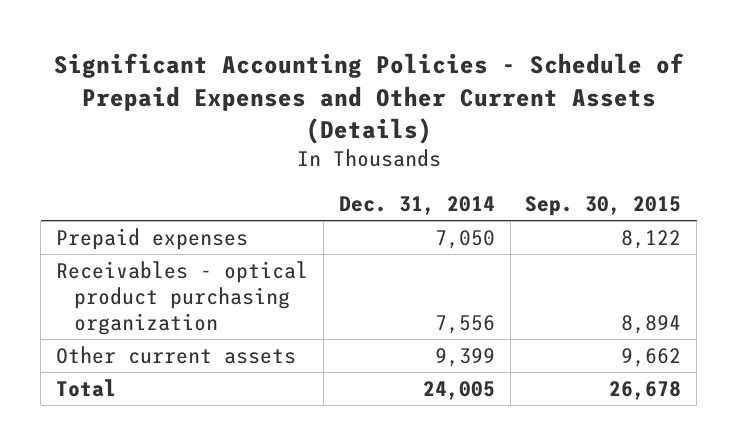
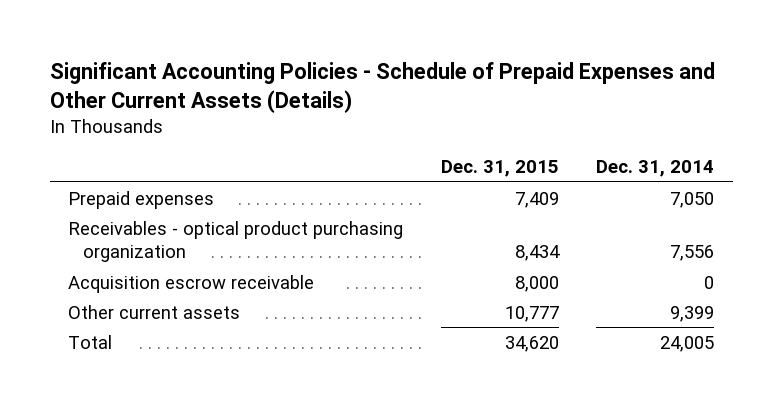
[525,196,682,217] Sep. 30, 2015 -> none
none -> [440,160,559,178] Dec. 31, 2015
none -> [68,274,315,293] Acquisition escrow receivable

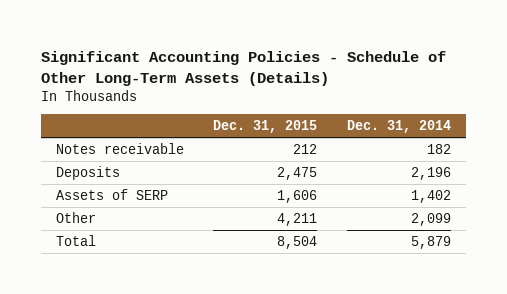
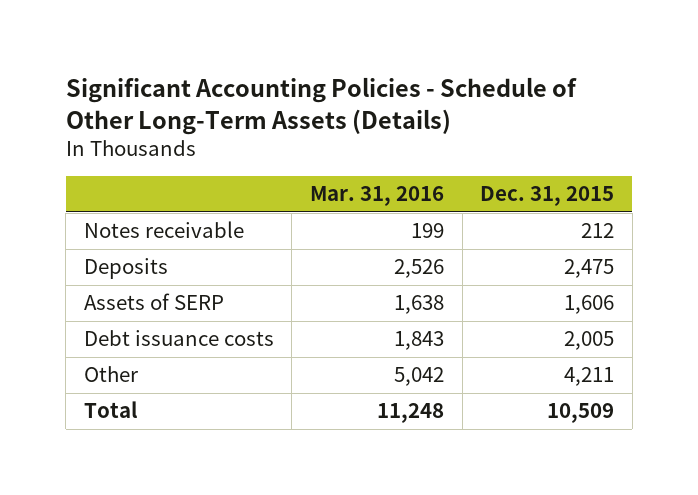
[347,120,452,134] Dec. 31, 2014 -> none
none -> [309,186,444,207] Mar. 31, 2016
none -> [83,330,274,347] Debt issuance costs
[277,235,318,249] 8,504 -> [547,403,615,424] 10,509

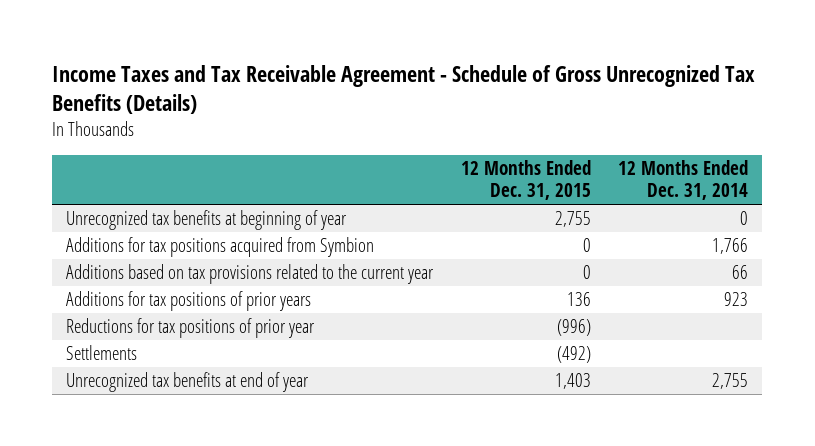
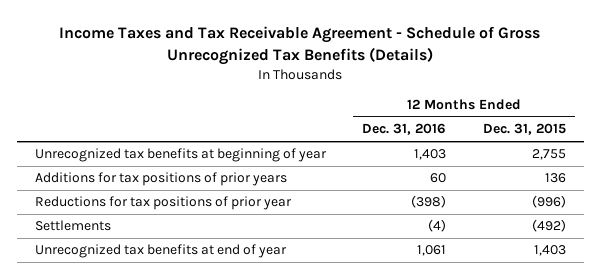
[618,160,749,201] 12 Months Ended Dec. 31, 2014 -> none
none -> [362,123,447,136] Dec. 31, 2016
[66,237,375,258] Additions for tax positions acquired from Symbion -> none
[66,264,435,285] Additions based on tax provisions related to the current year -> none

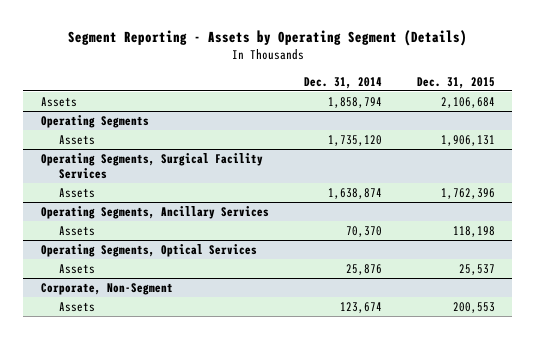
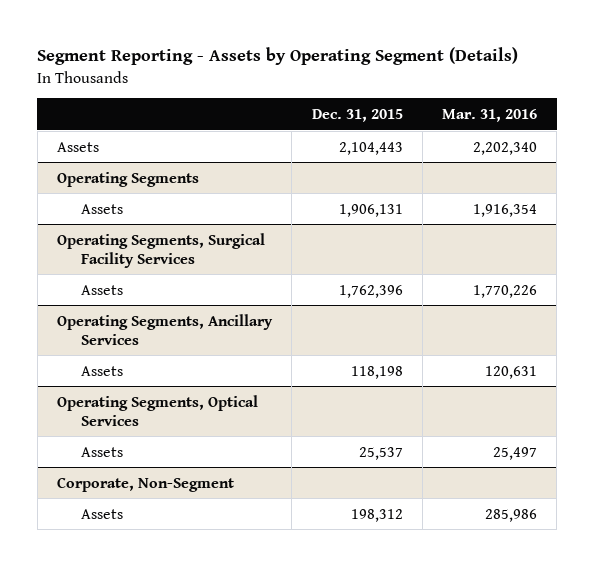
[303,76,382,89] Dec. 31, 2014 -> none
none -> [442,108,538,122] Mar. 31, 2016
[440,96,495,108] 2,106,684 -> [338,141,403,155] 2,104,443
[452,301,495,313] 200,553 -> [350,508,403,522] 198,312

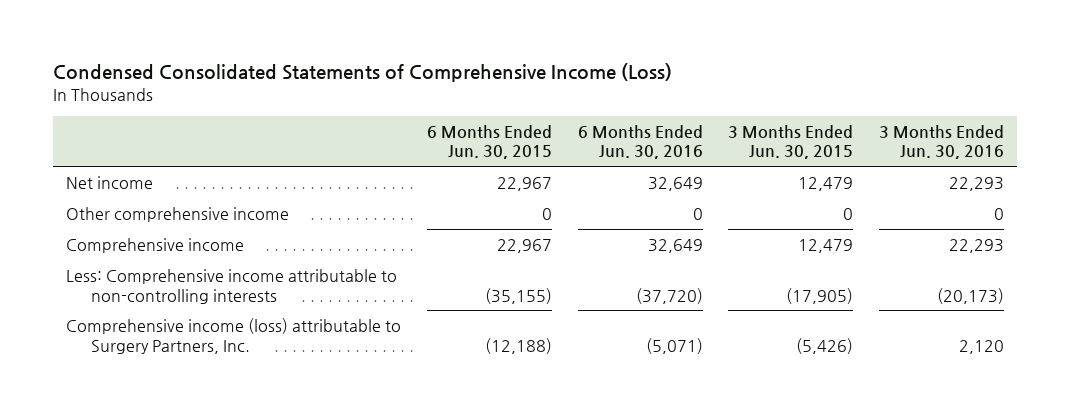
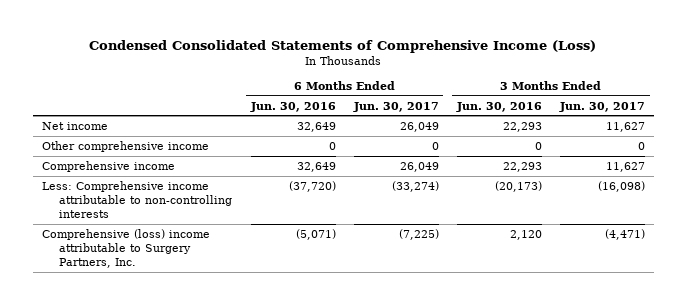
[426,124,552,160] 6 Months Ended Jun. 30, 2015 -> none
[728,124,854,160] 3 Months Ended Jun. 30, 2015 -> none
none -> [352,101,439,112] Jun. 30, 2017
none -> [559,101,646,112] Jun. 30, 2017
[66,317,402,354] Comprehensive income (loss) attributable to Surgery Partners, Inc. -> [41,228,210,269] Comprehensive (loss) income attributable to Surgery Partners, Inc.

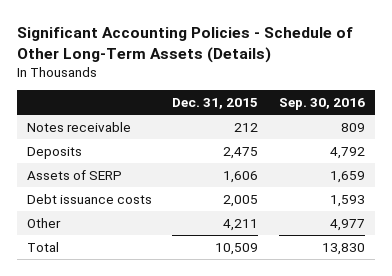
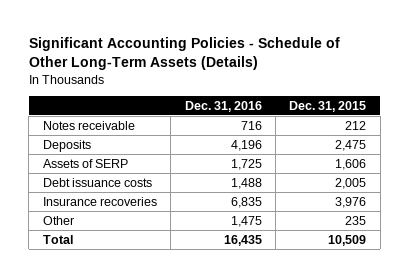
[278,97,365,110] Sep. 30, 2016 -> none
none -> [184,100,262,112] Dec. 31, 2016
none -> [42,196,157,206] Insurance recoveries
[223,218,259,231] 4,211 -> [345,215,367,225] 235

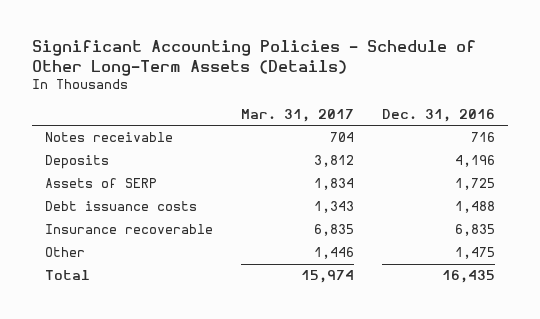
[289,100,367,112] Dec. 31, 2015 -> none
none -> [240,108,354,122] Mar. 31, 2017
[42,196,157,206] Insurance recoveries -> [45,224,214,235] Insurance recoverable

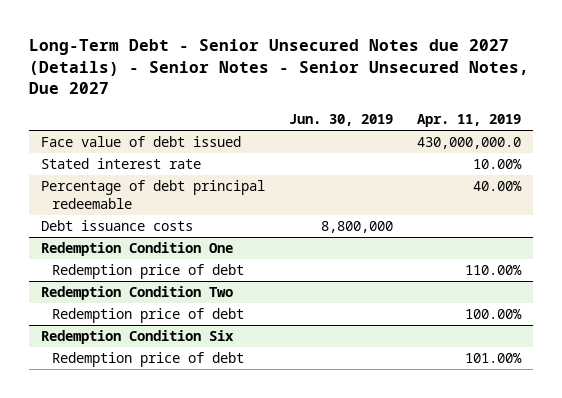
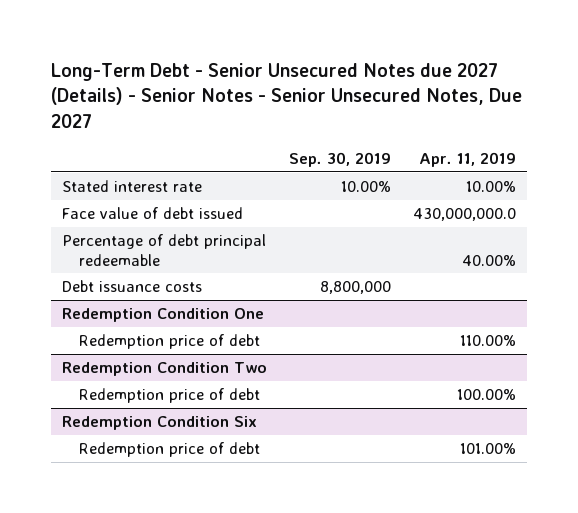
[288,114,393,127] Jun. 30, 2019 -> none
none -> [289,151,392,167] Sep. 30, 2019
[41,136,242,148] Face value of debt issued -> [61,207,243,220] Face value of debt issued

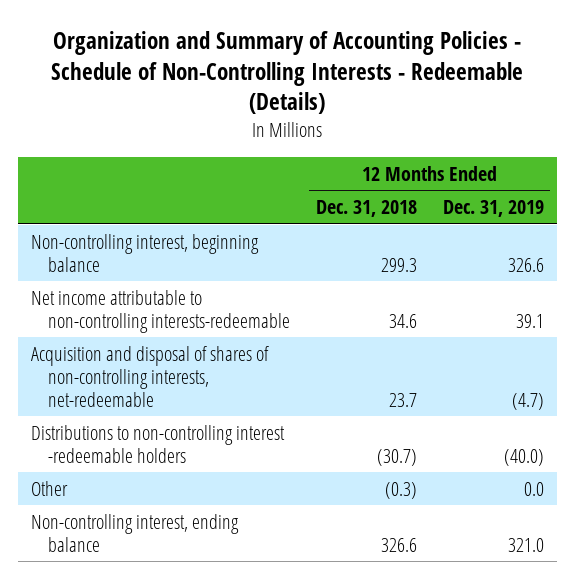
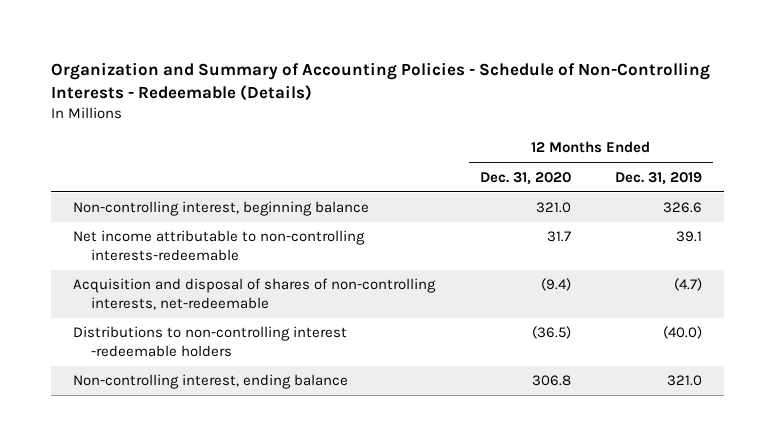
[315,199,417,217] Dec. 31, 2018 -> none
none -> [479,171,571,185] Dec. 31, 2020
[31,480,69,496] Other -> none

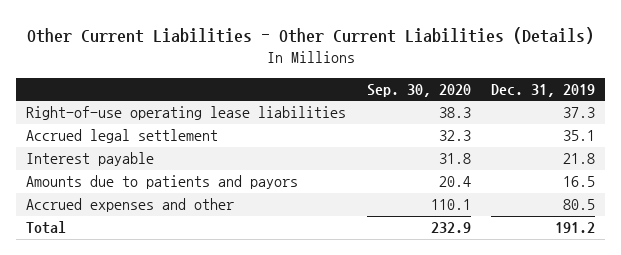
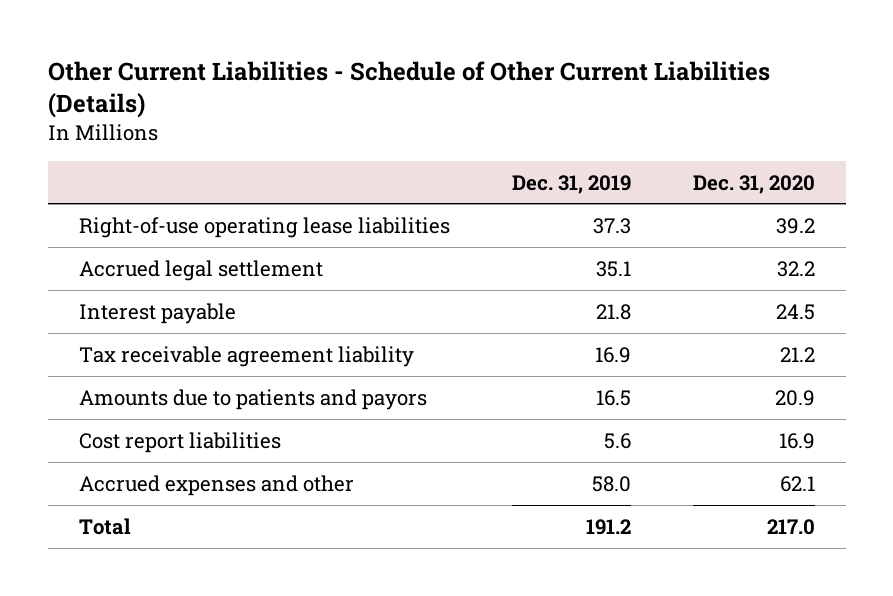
[26,26,594,44] Other Current Liabilities - Other Current Liabilities (Details) -> [47,60,770,118] Other Current Liabilities - Schedule of Other Current Liabilities (Details)
[366,83,471,97] Sep. 30, 2020 -> none
none -> [692,174,815,194] Dec. 31, 2020
none -> [78,345,414,367] Tax receivable agreement liability
none -> [78,431,281,453] Cost report liabilities
[562,199,595,211] 80.5 -> [591,475,631,492] 58.0

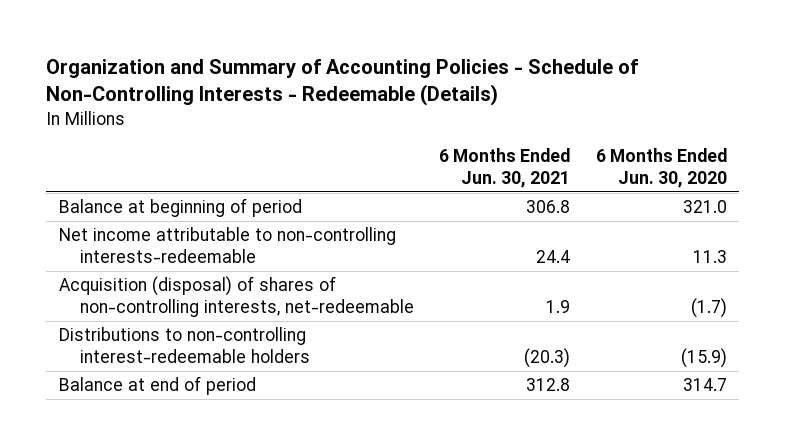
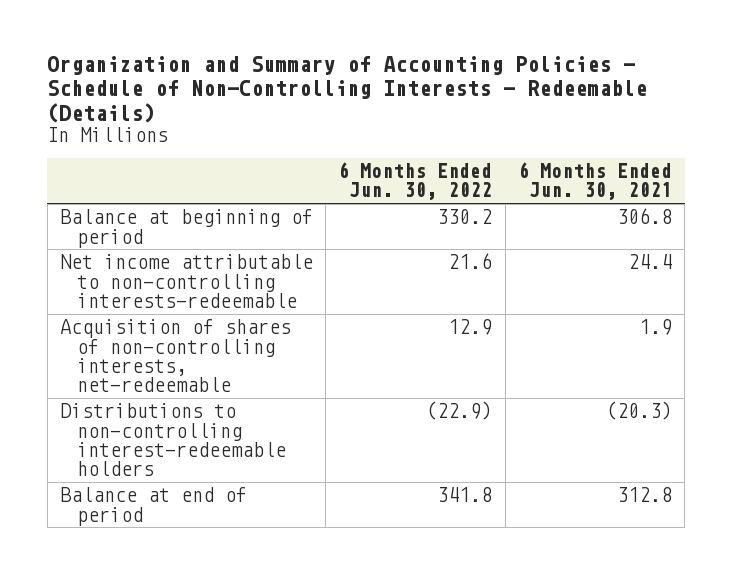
[595,148,727,189] 6 Months Ended Jun. 30, 2020 -> none
none -> [338,161,493,201] 6 Months Ended Jun. 30, 2022
[59,276,414,317] Acquisition (disposal) of shares of non-controlling interests, net-redeemable -> [59,319,291,393] Acquisition of shares of non-controlling interests, net-redeemable

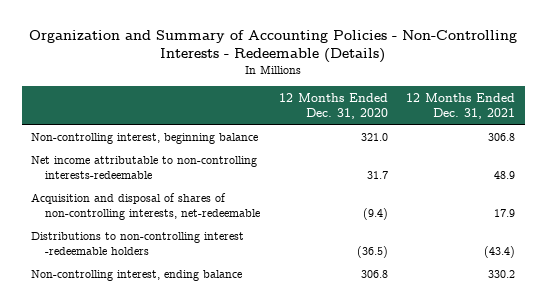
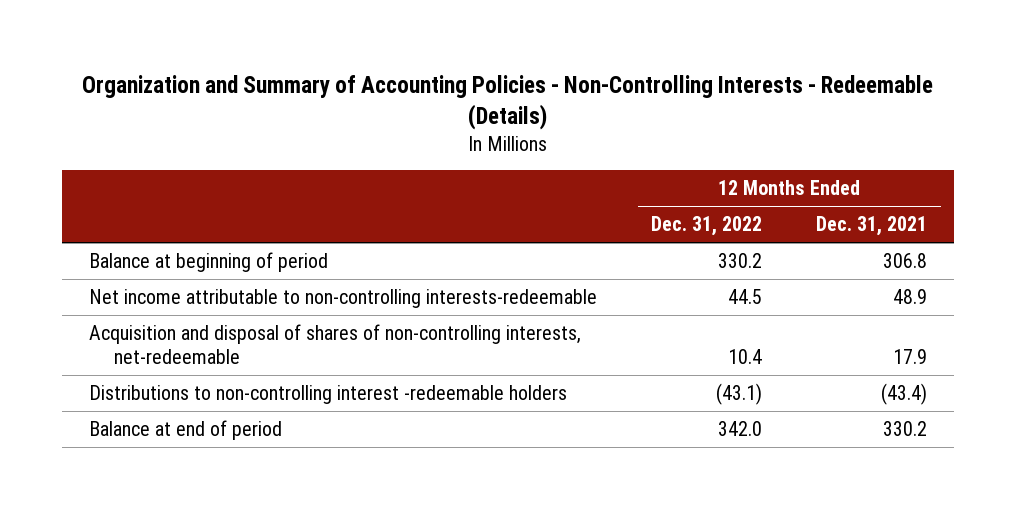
[278,92,388,119] 12 Months Ended Dec. 31, 2020 -> none
none -> [651,216,763,237] Dec. 31, 2022
[31,132,259,144] Non-controlling interest, beginning balance -> [88,251,328,272] Balance at beginning of period
[31,269,243,281] Non-controlling interest, ending balance -> [88,419,282,440] Balance at end of period

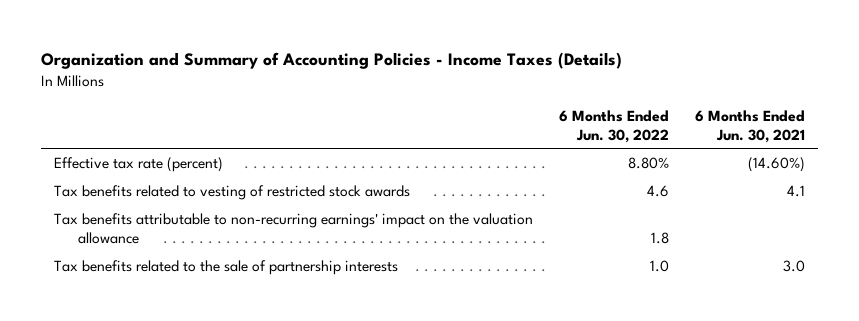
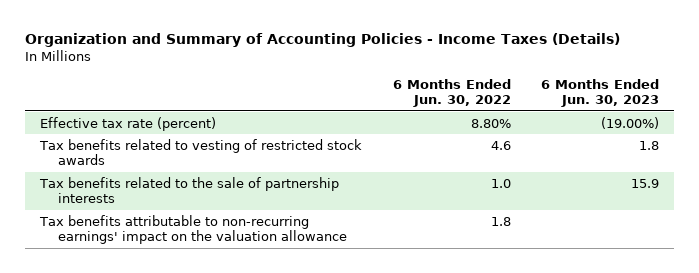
[694,109,805,143] 6 Months Ended Jun. 30, 2021 -> none
none -> [541,78,660,108] 6 Months Ended Jun. 30, 2023
[54,212,534,244] Tax benefits attributable to non-recurring earnings' impact on the valuation allowance -> [39,214,347,245] Tax benefits attributable to non-recurring earnings' impact on the valuation allowance

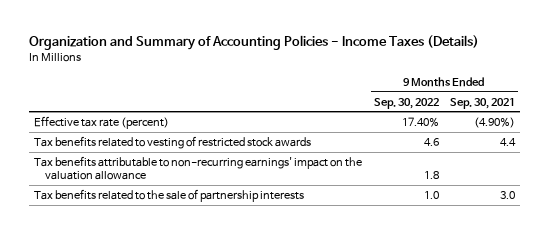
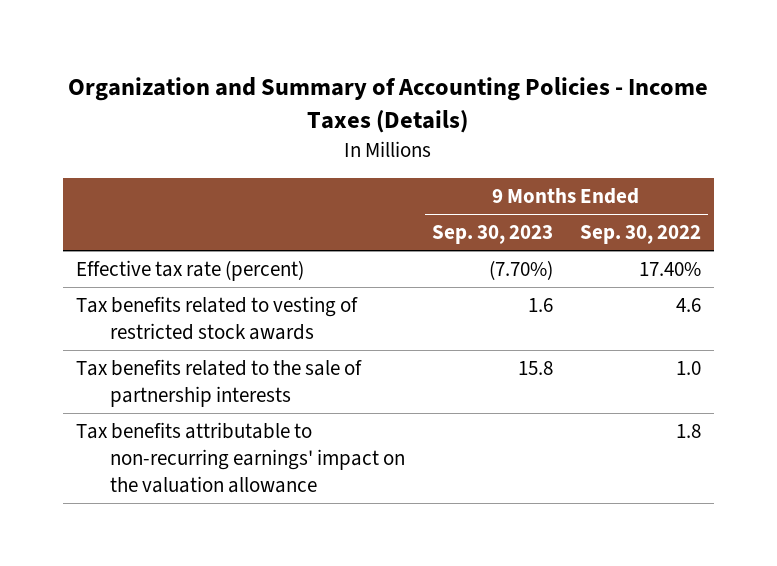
[449,97,515,109] Sep. 30, 2021 -> none
none -> [431,225,553,245] Sep. 30, 2023
[34,155,363,181] Tax benefits attributable to non-recurring earnings' impact on the valuation allowance -> [76,422,405,494] Tax benefits attributable to non-recurring earnings' impact on the valuation allowance

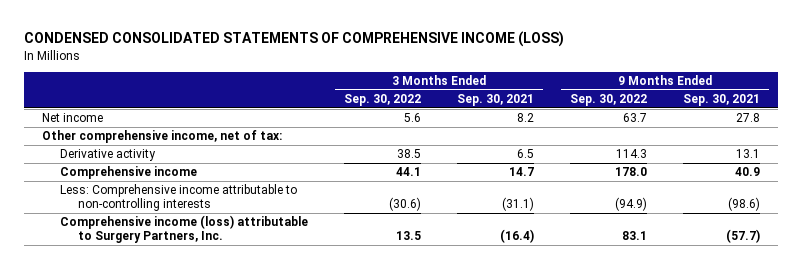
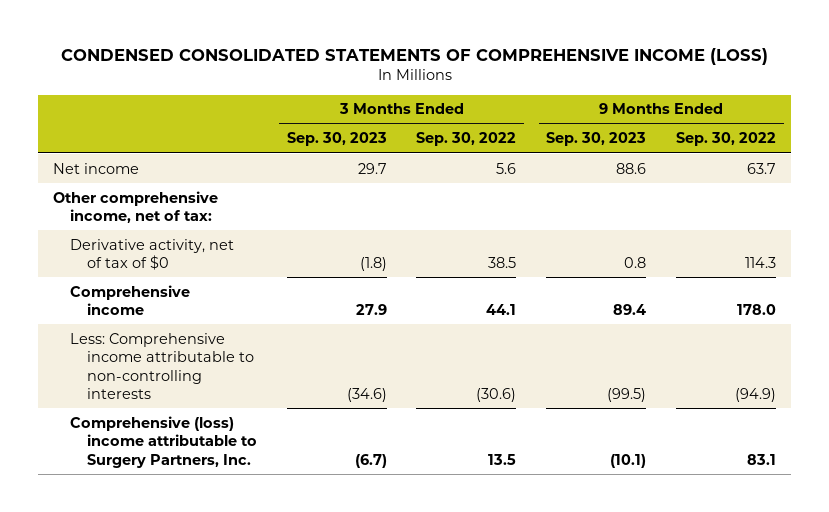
[457,94,535,107] Sep. 30, 2021 -> none
[683,94,761,107] Sep. 30, 2021 -> none
none -> [286,132,387,147] Sep. 30, 2023
none -> [546,132,647,147] Sep. 30, 2023
[60,149,157,162] Derivative activity -> [69,238,234,271] Derivative activity, net of tax of $0
[60,215,309,244] Comprehensive income (loss) attributable to Surgery Partners, Inc. -> [69,415,257,468] Comprehensive (loss) income attributable to Surgery Partners, Inc.

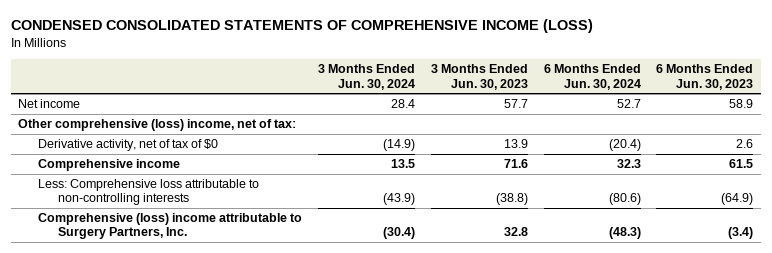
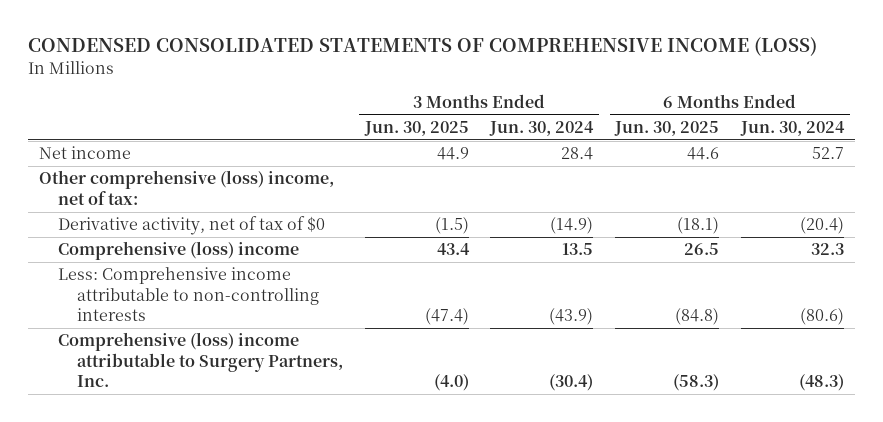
[430,64,528,90] 3 Months Ended Jun. 30, 2023 -> none
[656,64,754,90] 6 Months Ended Jun. 30, 2023 -> none
none -> [363,121,469,137] Jun. 30, 2025
none -> [614,121,720,137] Jun. 30, 2025
[38,159,181,172] Comprehensive income -> [57,241,299,261] Comprehensive (loss) income
[38,179,260,206] Less: Comprehensive loss attributable to non-controlling interests -> [57,267,319,322] Less: Comprehensive income attributable to non-controlling interests

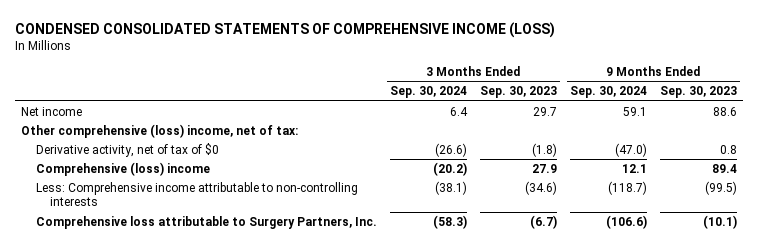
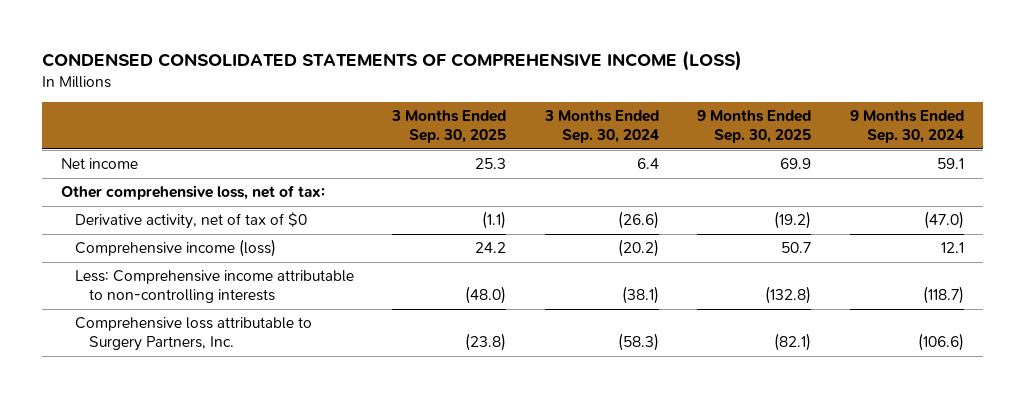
[479,86,557,99] Sep. 30, 2023 -> none
[659,86,737,99] Sep. 30, 2023 -> none
none -> [391,110,507,143] 3 Months Ended Sep. 30, 2025
none -> [697,110,812,143] 9 Months Ended Sep. 30, 2025
[21,123,299,138] Other comprehensive (loss) income, net of tax: -> [61,185,326,201] Other comprehensive loss, net of tax:
[35,161,210,176] Comprehensive (loss) income -> [74,239,276,258] Comprehensive income (loss)

